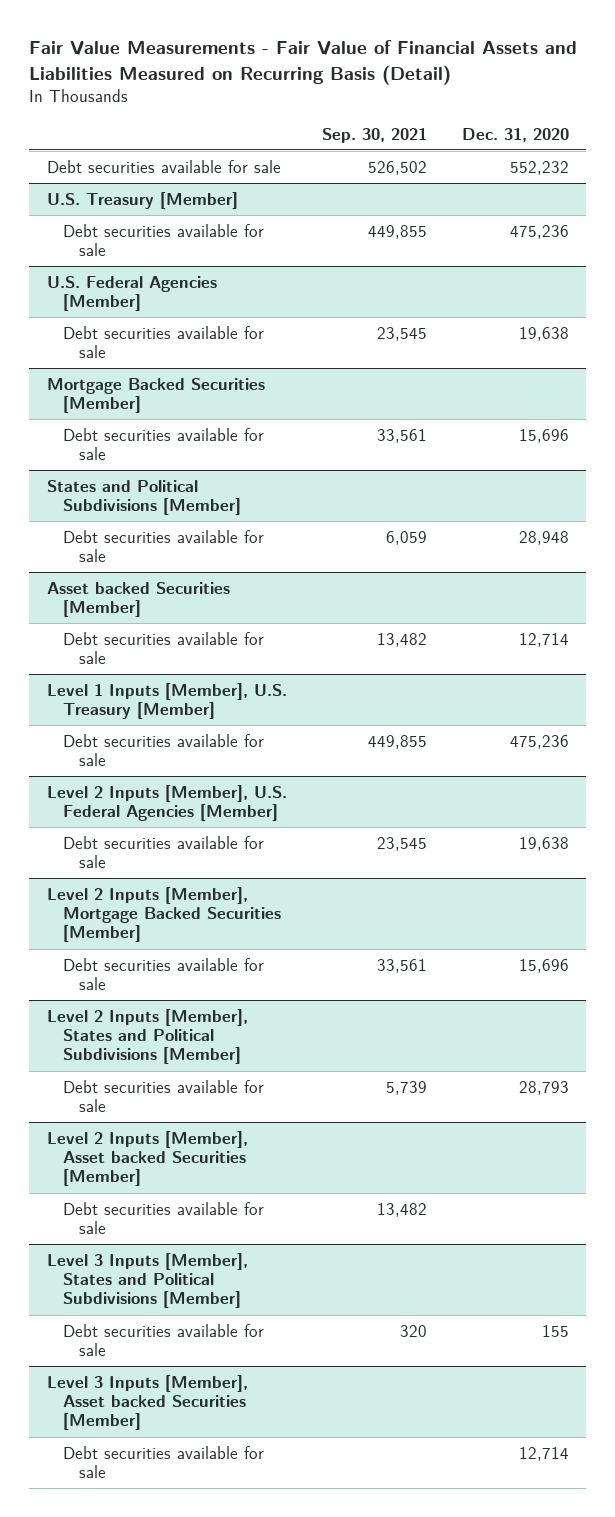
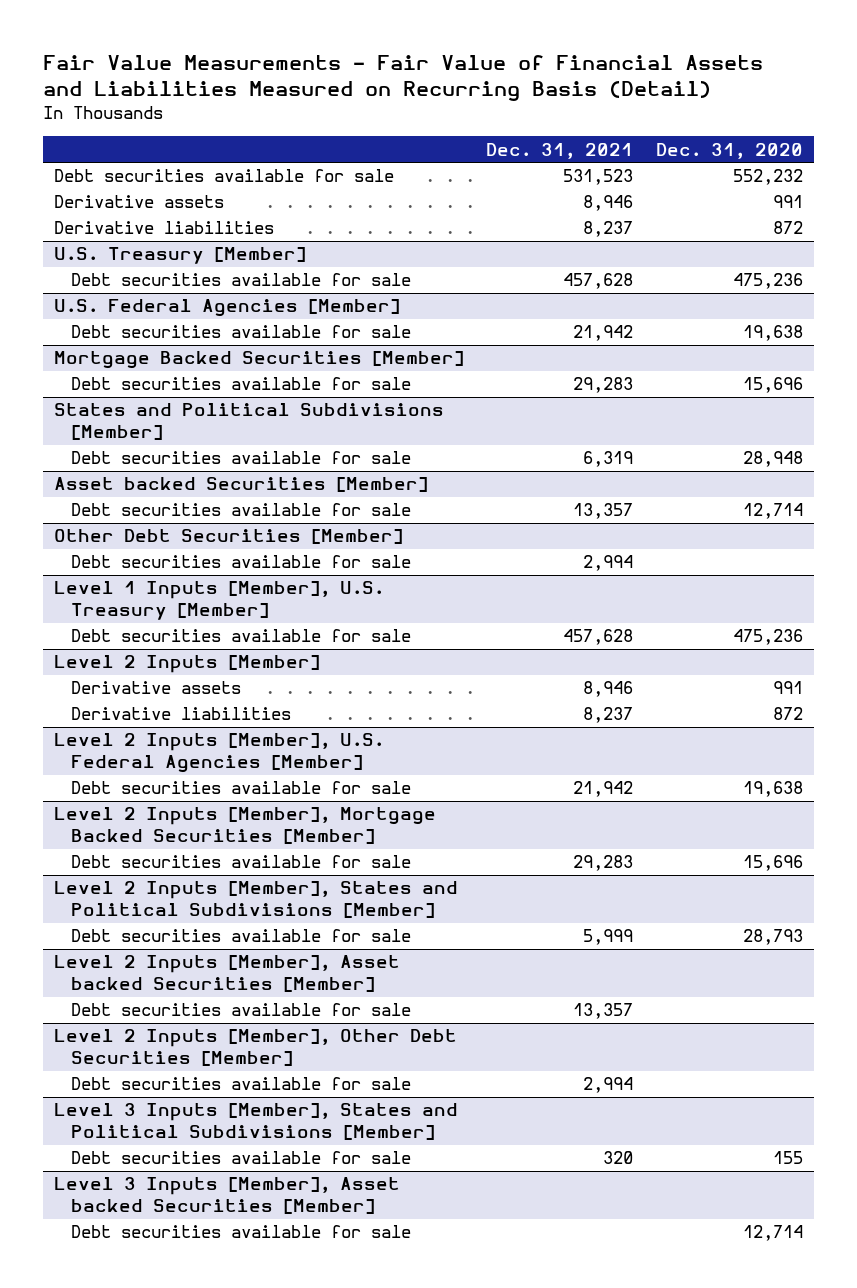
[321,127,427,143] Sep. 30, 2021 -> none
none -> [486,142,634,159] Dec. 31, 2021
none -> [54,195,225,209] Derivative assets
none -> [54,221,275,235] Derivative liabilities
none -> [54,529,404,545] Other Debt Securities [Member]
none -> [71,555,412,569] Debt securities available for sale
none -> [54,655,321,674] Level 2 Inputs [Member]
none -> [71,681,242,695] Derivative assets
none -> [71,707,292,721] Derivative liabilities
none -> [54,1029,458,1067] Level 2 Inputs [Member], Other Debt Securities [Member]
none -> [71,1077,412,1091] Debt securities available for sale

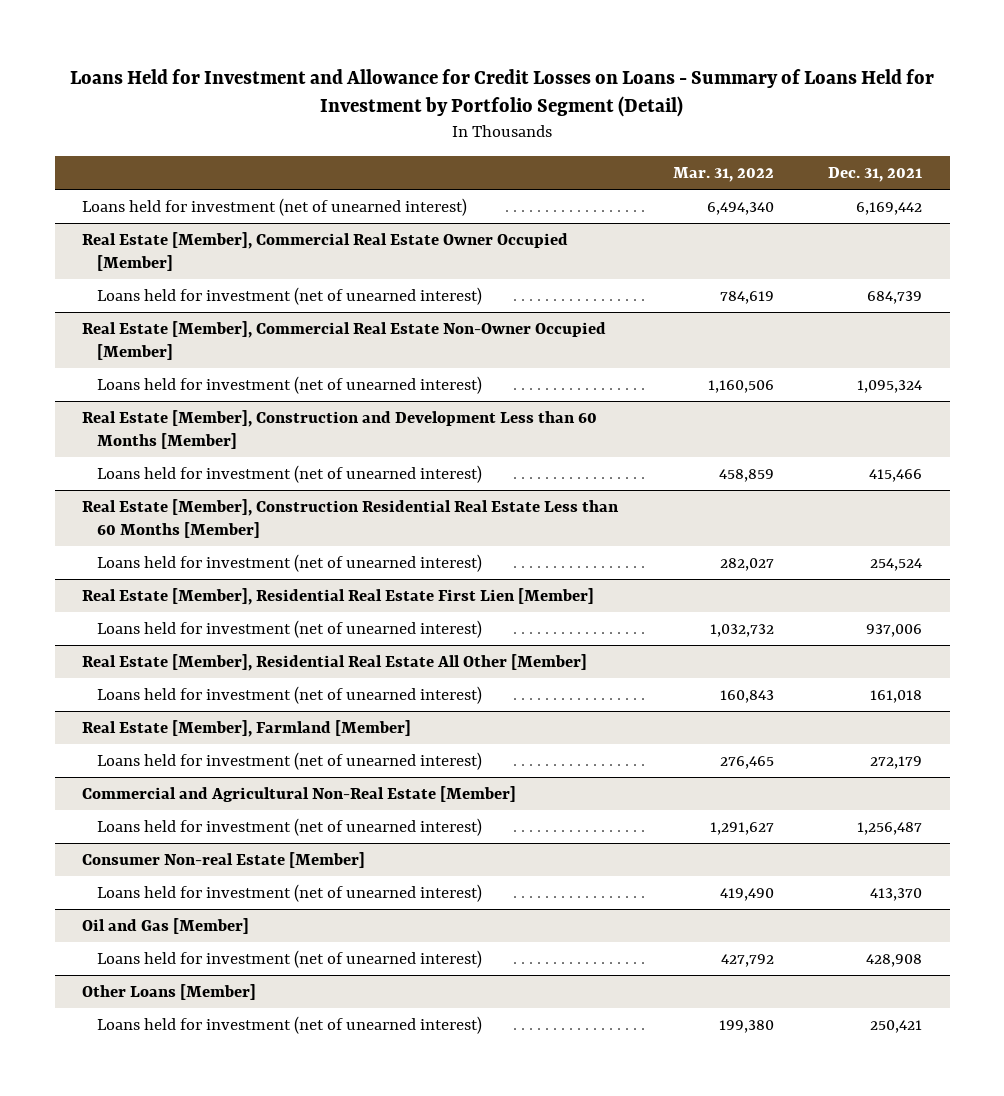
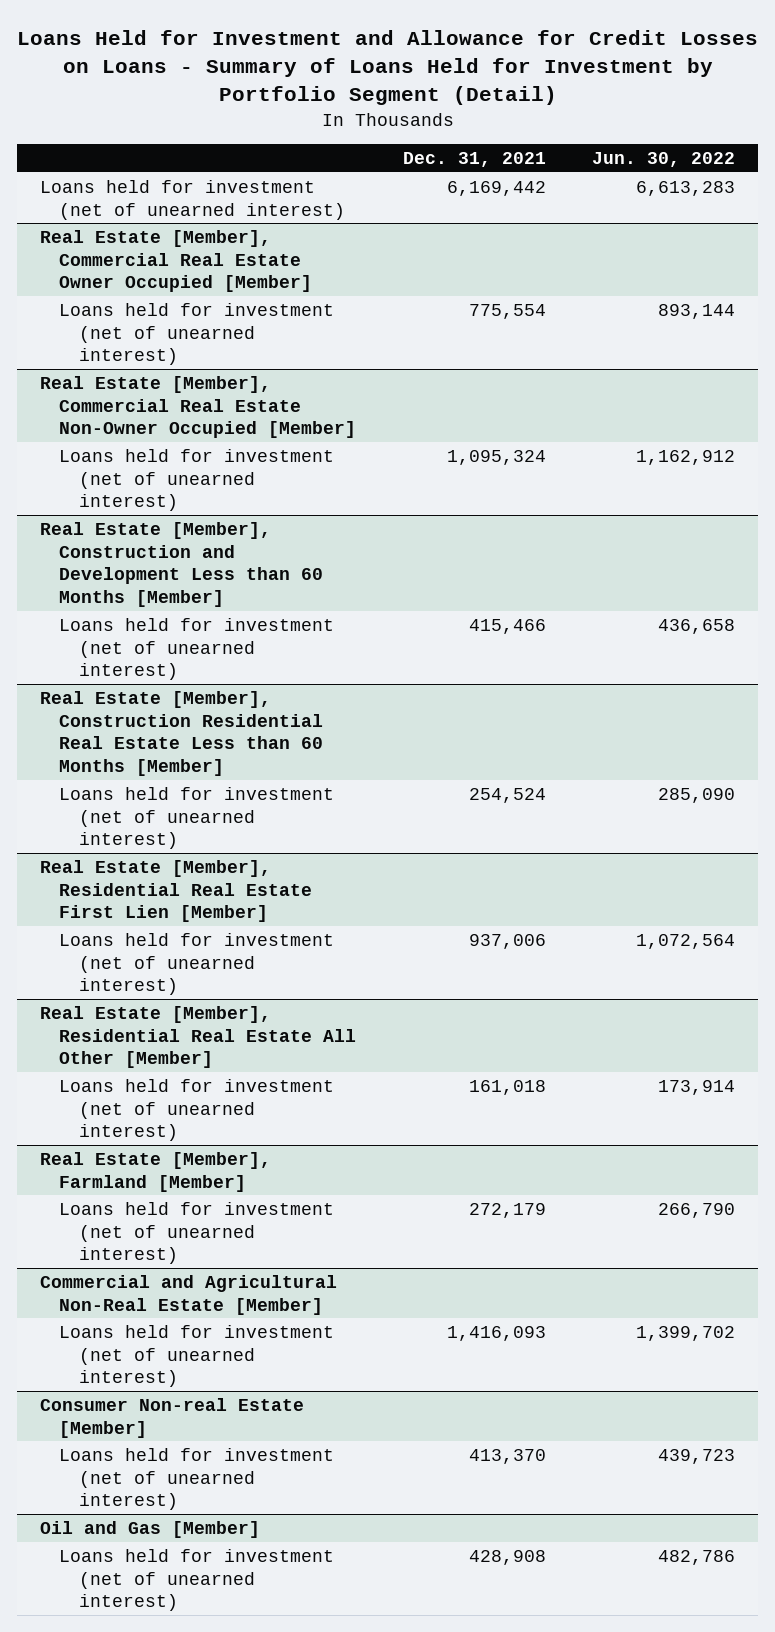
[672,166,774,182] Mar. 31, 2022 -> none
none -> [592,152,736,168] Jun. 30, 2022
[867,290,923,304] 684,739 -> [468,303,546,319] 775,554
[857,821,923,835] 1,256,487 -> [446,1325,546,1341] 1,416,093
[82,983,257,1000] Other Loans [Member] -> none
[96,1015,482,1034] Loans held for investment (net of unearned interest) -> none

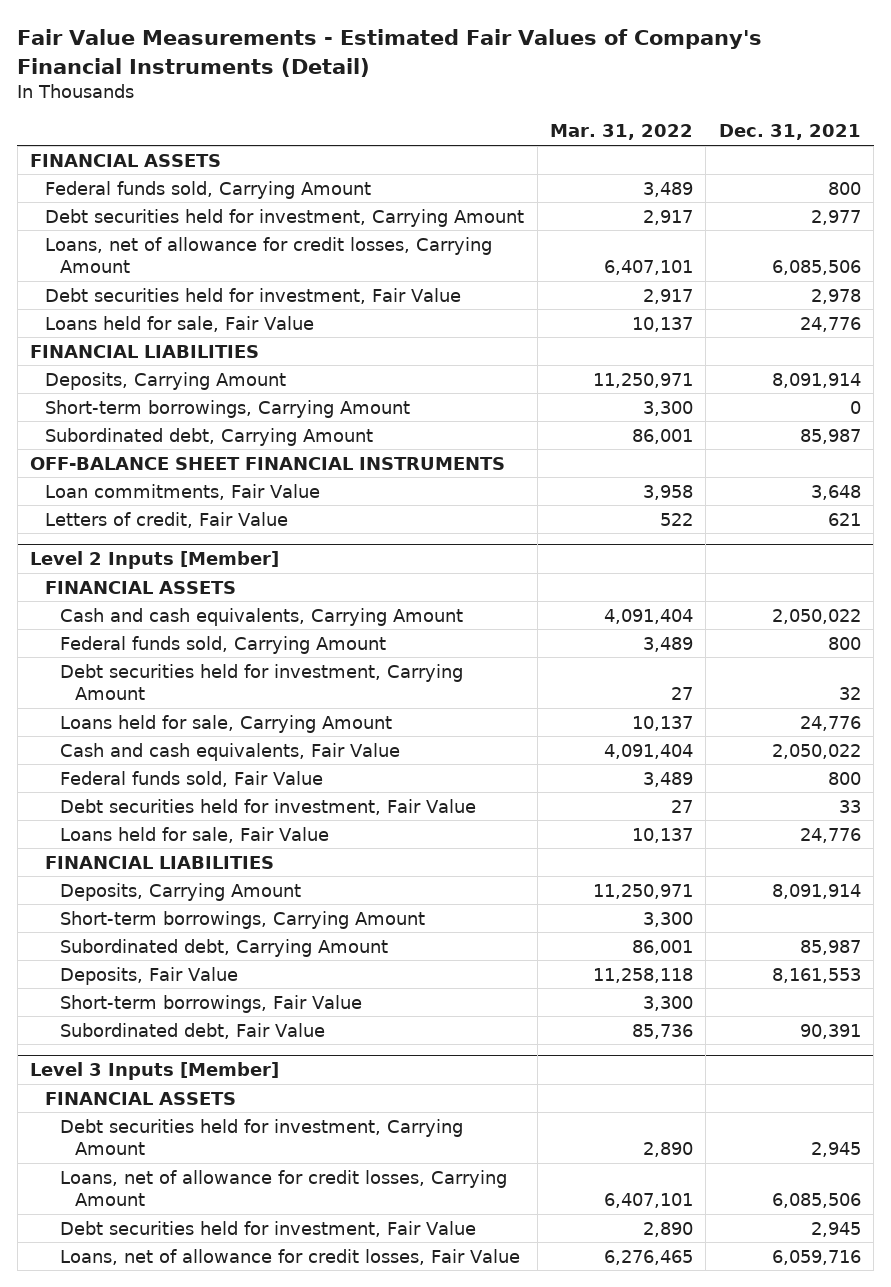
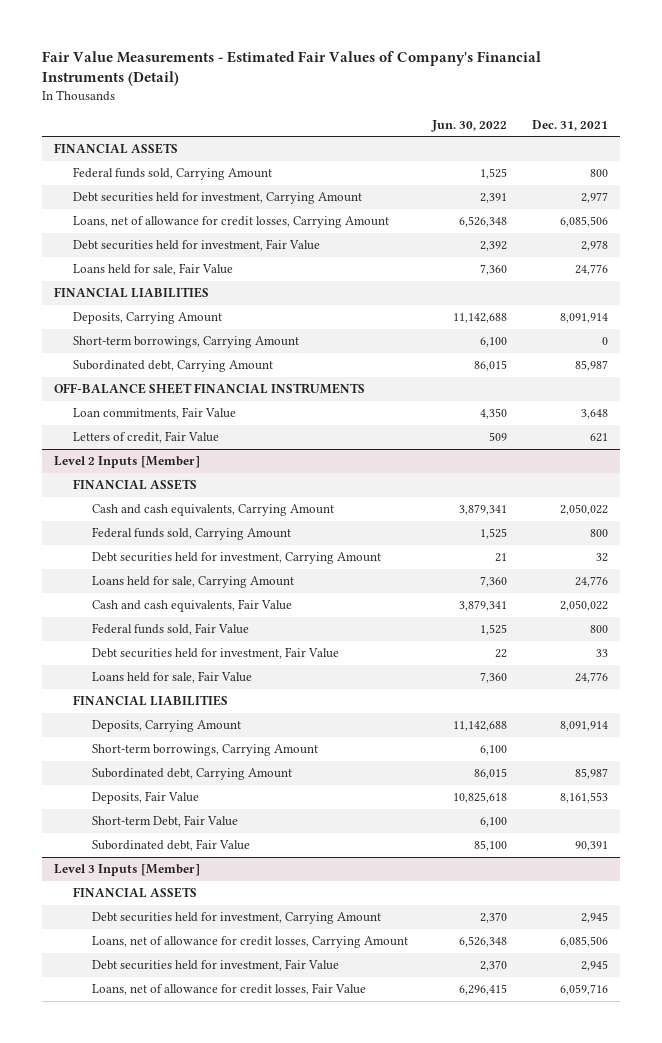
[549,124,693,141] Mar. 31, 2022 -> none
none -> [431,119,508,132] Jun. 30, 2022
[60,994,363,1013] Short-term borrowings, Fair Value -> [92,815,239,828] Short-term Debt, Fair Value

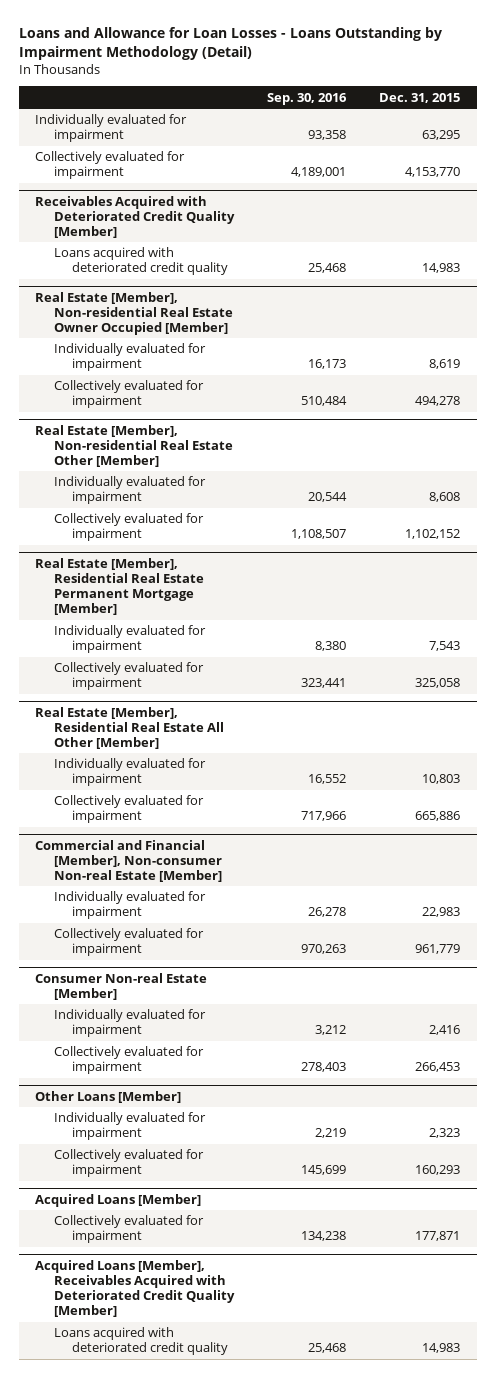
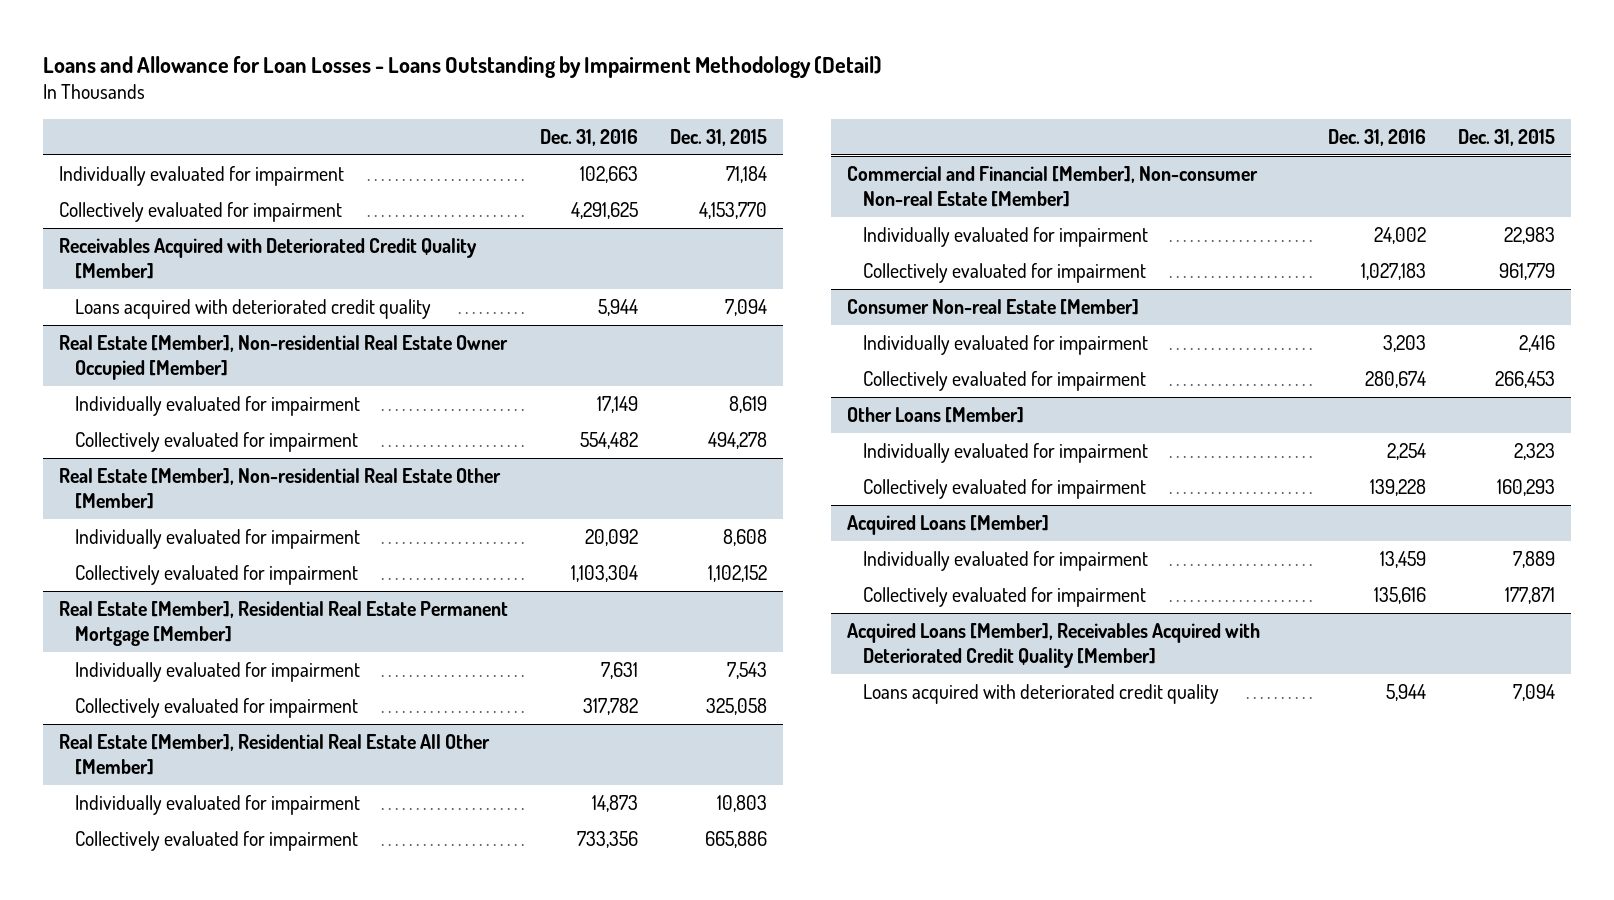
[267,92,348,105] Sep. 30, 2016 -> none
none -> [540,128,639,146] Dec. 31, 2016
[422,130,461,141] 63,295 -> [725,165,767,183] 71,184
[422,263,461,274] 14,983 -> [724,298,767,316] 7,094
none -> [863,550,1149,571] Individually evaluated for impairment
[422,1343,461,1354] 14,983 -> [1512,683,1555,701] 7,094

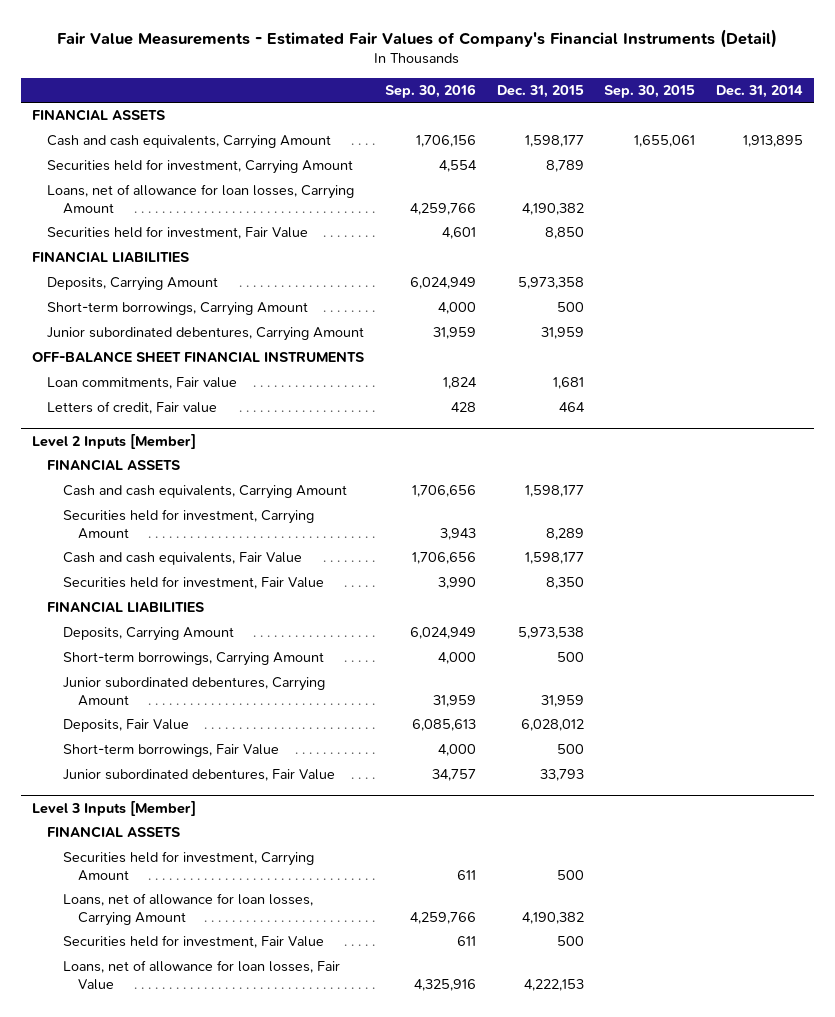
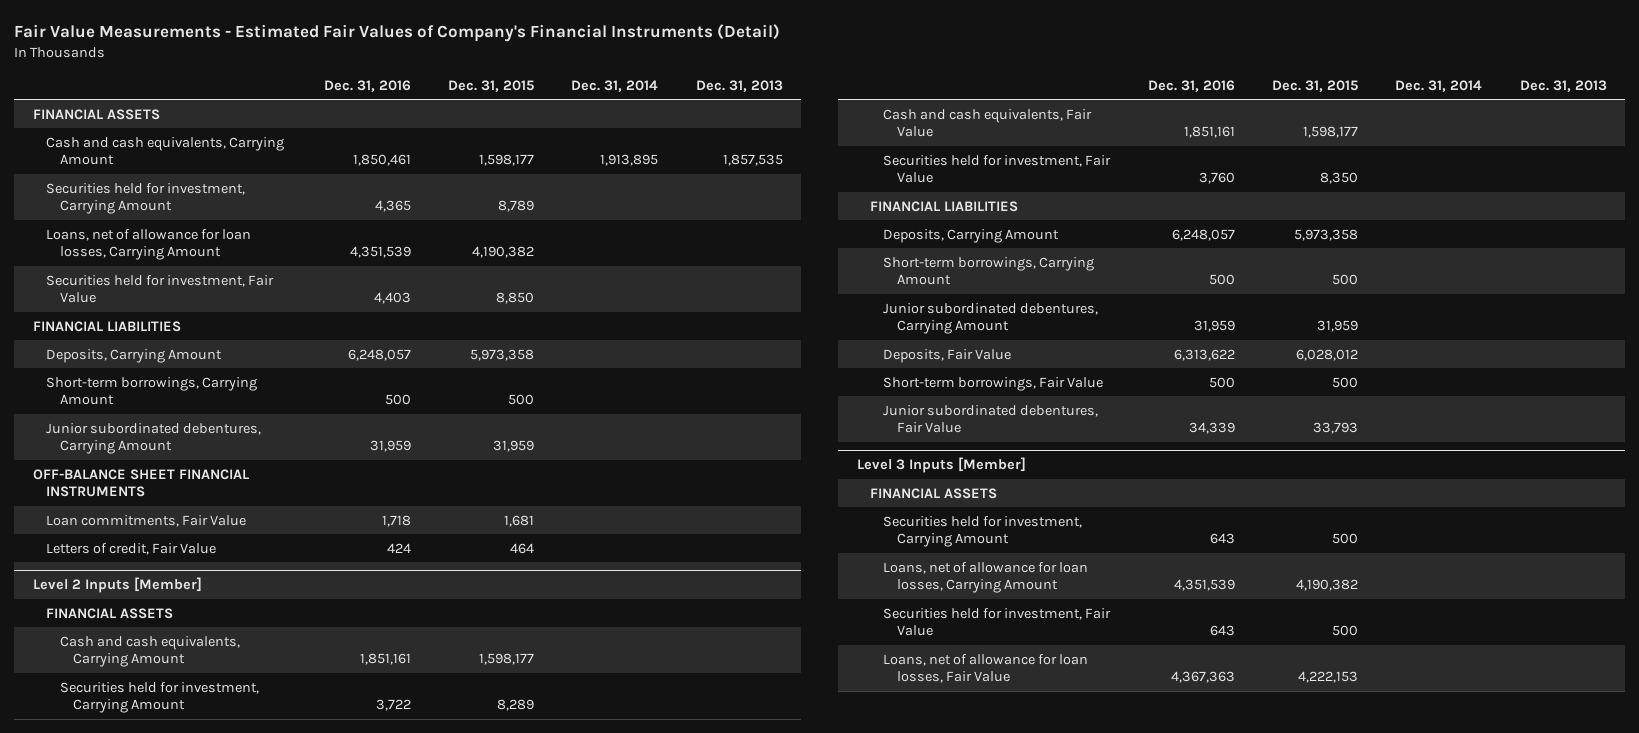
[384,83,476,98] Sep. 30, 2016 -> none
[604,84,696,98] Sep. 30, 2015 -> none
none -> [323,79,411,92] Dec. 31, 2016
none -> [695,79,783,92] Dec. 31, 2013
[47,377,238,390] Loan commitments, Fair value -> [46,514,247,527] Loan commitments, Fair Value
[47,401,218,415] Letters of credit, Fair value -> [46,542,217,555] Letters of credit, Fair Value
[517,627,584,640] 5,973,538 -> [1294,228,1359,241] 5,973,358

